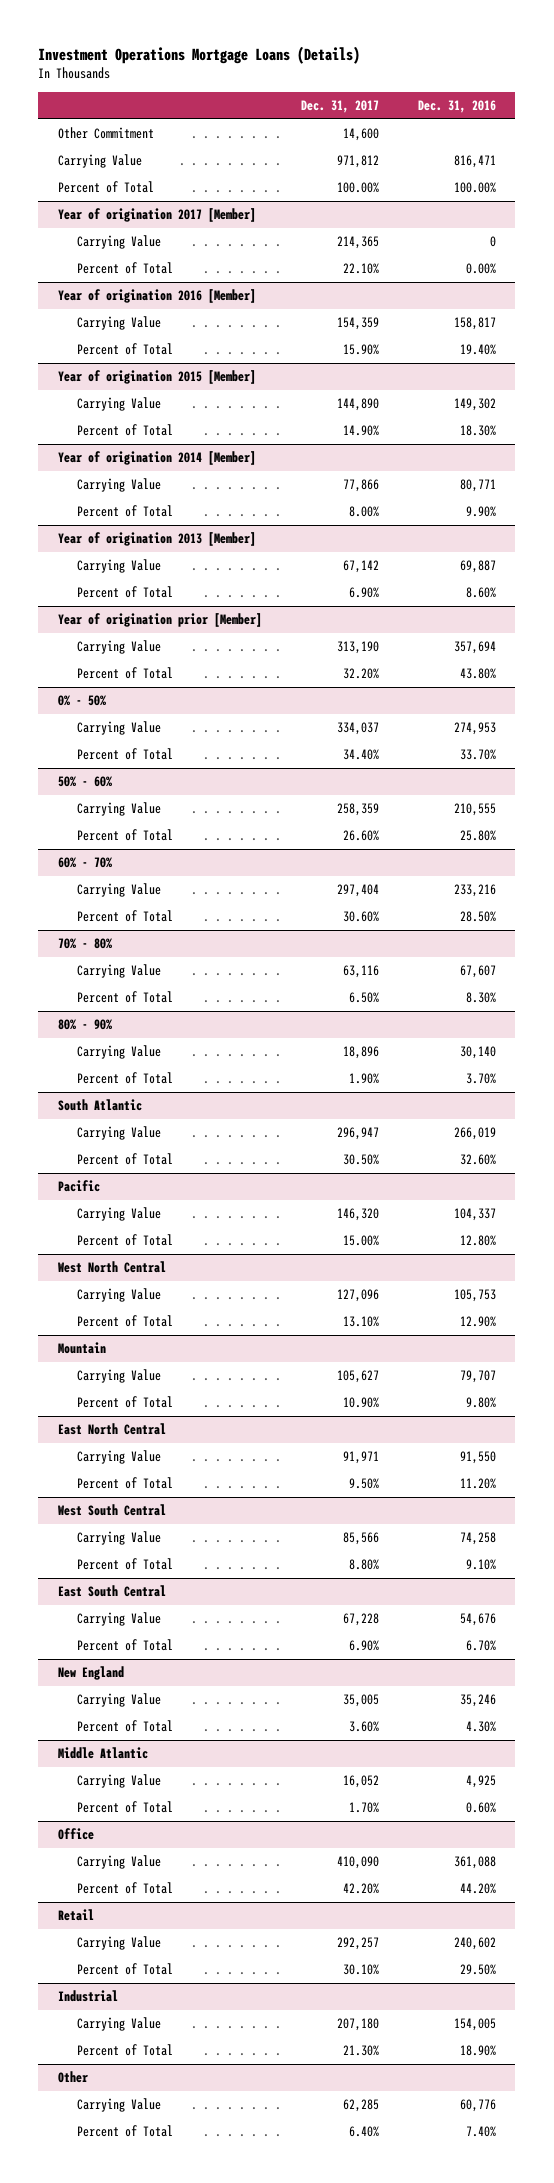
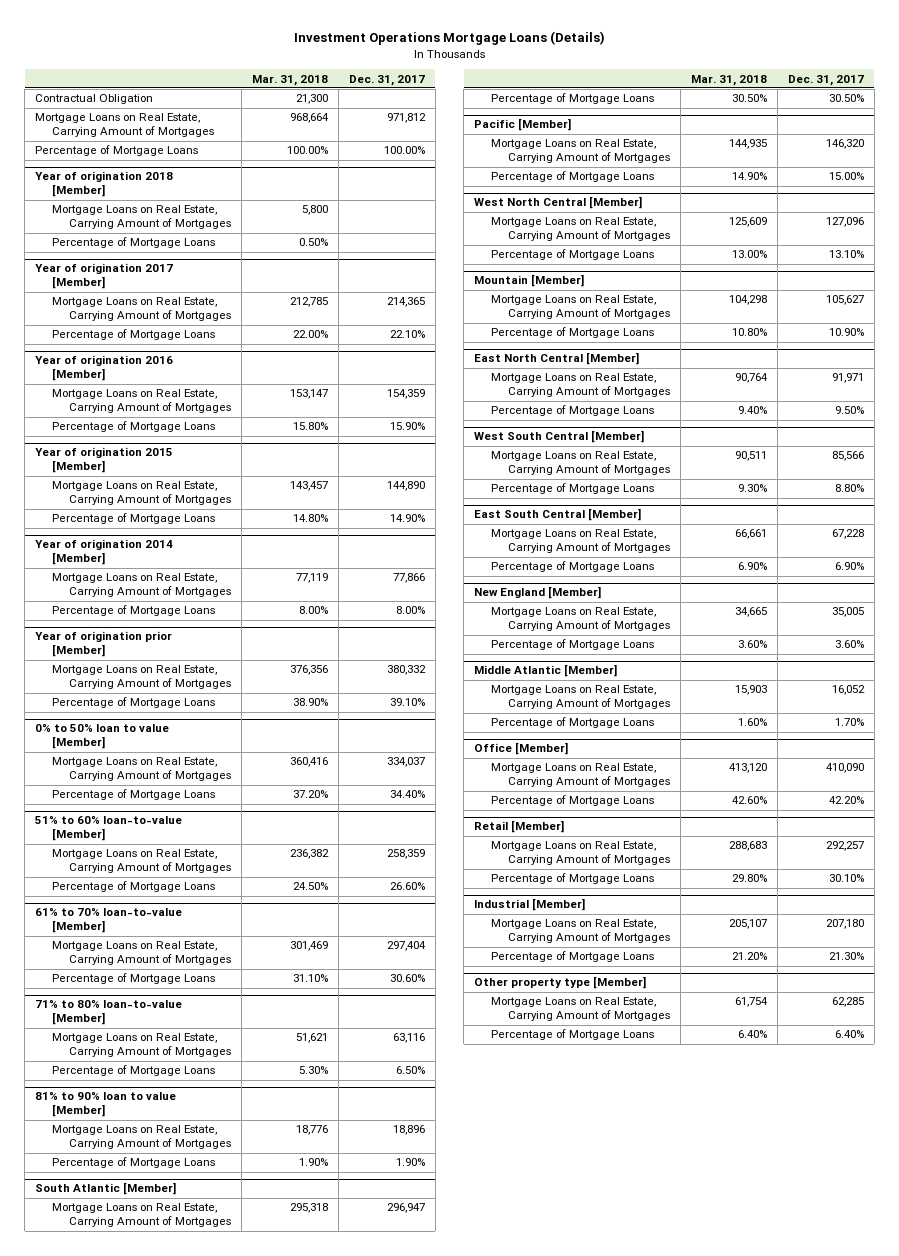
[417,100,496,114] Dec. 31, 2016 -> none
none -> [251,74,328,86] Mar. 31, 2018
[57,127,154,140] Other Commitment -> none
none -> [35,94,154,105] Contractual Obligation
[57,154,142,169] Carrying Value -> [35,113,215,138] Mortgage Loans on Real Estate, Carrying Amount of Mortgages
[57,181,154,194] Percent of Total -> [35,145,199,157] Percentage of Mortgage Loans
none -> [35,171,174,198] Year of origination 2018 [Member]
none -> [52,205,231,230] Mortgage Loans on Real Estate, Carrying Amount of Mortgages
none -> [52,237,216,249] Percentage of Mortgage Loans
[76,235,161,250] Carrying Value -> [52,297,231,322] Mortgage Loans on Real Estate, Carrying Amount of Mortgages
[76,262,173,275] Percent of Total -> [52,329,216,341] Percentage of Mortgage Loans
[76,316,161,331] Carrying Value -> [52,389,231,414] Mortgage Loans on Real Estate, Carrying Amount of Mortgages
[76,343,173,356] Percent of Total -> [52,421,216,433] Percentage of Mortgage Loans
[76,397,161,412] Carrying Value -> [52,481,231,506] Mortgage Loans on Real Estate, Carrying Amount of Mortgages
[76,424,173,437] Percent of Total -> [52,513,216,525] Percentage of Mortgage Loans
[57,532,256,547] Year of origination 2013 [Member] -> none
[76,559,161,574] Carrying Value -> none
[76,586,173,599] Percent of Total -> none
[76,478,161,493] Carrying Value -> [52,573,231,598] Mortgage Loans on Real Estate, Carrying Amount of Mortgages
[76,505,173,518] Percent of Total -> [52,605,216,617] Percentage of Mortgage Loans
[76,640,161,655] Carrying Value -> none
[76,667,173,680] Percent of Total -> none
none -> [52,665,231,690] Mortgage Loans on Real Estate, Carrying Amount of Mortgages
none -> [52,697,216,709] Percentage of Mortgage Loans
[57,695,106,707] 0% - 50% -> [35,724,170,750] 0% to 50% loan to value [Member]
[76,721,161,736] Carrying Value -> [52,757,231,782] Mortgage Loans on Real Estate, Carrying Amount of Mortgages
[76,748,173,761] Percent of Total -> [52,789,216,801] Percentage of Mortgage Loans
[57,776,112,788] 50% - 60% -> [35,816,183,842] 51% to 60% loan-to-value [Member]
[76,802,161,817] Carrying Value -> [52,849,231,874] Mortgage Loans on Real Estate, Carrying Amount of Mortgages
[76,829,173,842] Percent of Total -> [52,881,216,893] Percentage of Mortgage Loans
[57,857,112,869] 60% - 70% -> [35,908,183,934] 61% to 70% loan-to-value [Member]
[76,883,161,898] Carrying Value -> [52,941,231,966] Mortgage Loans on Real Estate, Carrying Amount of Mortgages
[76,910,173,923] Percent of Total -> [52,973,216,985] Percentage of Mortgage Loans
[57,938,112,950] 70% - 80% -> [35,1000,183,1026] 71% to 80% loan-to-value [Member]
[76,964,161,979] Carrying Value -> [52,1033,231,1058] Mortgage Loans on Real Estate, Carrying Amount of Mortgages
[76,991,173,1004] Percent of Total -> [52,1065,216,1077] Percentage of Mortgage Loans
[57,1019,112,1031] 80% - 90% -> [35,1092,177,1118] 81% to 90% loan to value [Member]
[76,1045,161,1060] Carrying Value -> [52,1125,231,1150] Mortgage Loans on Real Estate, Carrying Amount of Mortgages
[76,1072,173,1085] Percent of Total -> [52,1157,216,1169] Percentage of Mortgage Loans
[57,1099,142,1112] South Atlantic -> [35,1182,177,1196] South Atlantic [Member]
[76,1126,161,1141] Carrying Value -> [52,1203,231,1228] Mortgage Loans on Real Estate, Carrying Amount of Mortgages
[76,1153,173,1166] Percent of Total -> [491,93,655,105] Percentage of Mortgage Loans
[57,1180,100,1193] Pacific -> [474,118,572,132] Pacific [Member]
[76,1207,161,1222] Carrying Value -> [491,139,670,164] Mortgage Loans on Real Estate, Carrying Amount of Mortgages
[76,1234,173,1247] Percent of Total -> [491,171,655,183] Percentage of Mortgage Loans
[57,1261,166,1274] West North Central -> [474,196,643,210] West North Central [Member]
[76,1288,161,1303] Carrying Value -> [491,217,670,242] Mortgage Loans on Real Estate, Carrying Amount of Mortgages
[76,1315,173,1328] Percent of Total -> [491,249,655,261] Percentage of Mortgage Loans
[57,1342,106,1355] Mountain -> [474,274,585,288] Mountain [Member]
[76,1369,161,1384] Carrying Value -> [491,295,670,320] Mortgage Loans on Real Estate, Carrying Amount of Mortgages
[76,1396,173,1409] Percent of Total -> [491,327,655,339] Percentage of Mortgage Loans
[57,1423,166,1436] East North Central -> [474,352,640,366] East North Central [Member]
[76,1450,161,1465] Carrying Value -> [491,373,670,398] Mortgage Loans on Real Estate, Carrying Amount of Mortgages
[76,1477,173,1490] Percent of Total -> [491,405,655,417] Percentage of Mortgage Loans
[57,1504,166,1517] West South Central -> [474,430,645,444] West South Central [Member]
[76,1531,161,1546] Carrying Value -> [491,451,670,476] Mortgage Loans on Real Estate, Carrying Amount of Mortgages
[76,1558,173,1571] Percent of Total -> [491,483,655,495] Percentage of Mortgage Loans
[57,1585,166,1598] East South Central -> [474,508,642,522] East South Central [Member]
[76,1612,161,1627] Carrying Value -> [491,529,670,554] Mortgage Loans on Real Estate, Carrying Amount of Mortgages
[76,1639,173,1652] Percent of Total -> [491,561,655,573] Percentage of Mortgage Loans
[57,1666,124,1681] New England -> [474,586,602,600] New England [Member]
[76,1693,161,1708] Carrying Value -> [491,607,670,632] Mortgage Loans on Real Estate, Carrying Amount of Mortgages
[76,1720,173,1733] Percent of Total -> [491,639,655,651] Percentage of Mortgage Loans
[57,1747,148,1760] Middle Atlantic -> [474,664,618,678] Middle Atlantic [Member]
[76,1774,161,1789] Carrying Value -> [491,685,670,710] Mortgage Loans on Real Estate, Carrying Amount of Mortgages
[76,1801,173,1814] Percent of Total -> [491,717,655,729] Percentage of Mortgage Loans
[57,1828,94,1841] Office -> [474,742,569,756] Office [Member]
[76,1855,161,1870] Carrying Value -> [491,763,670,788] Mortgage Loans on Real Estate, Carrying Amount of Mortgages
[76,1882,173,1895] Percent of Total -> [491,795,655,807] Percentage of Mortgage Loans
[57,1909,94,1922] Retail -> [474,820,565,834] Retail [Member]
[76,1936,161,1951] Carrying Value -> [491,841,670,866] Mortgage Loans on Real Estate, Carrying Amount of Mortgages
[76,1963,173,1976] Percent of Total -> [491,873,655,885] Percentage of Mortgage Loans
[57,1990,118,2003] Industrial -> [474,898,586,912] Industrial [Member]
[76,2017,161,2032] Carrying Value -> [491,919,670,944] Mortgage Loans on Real Estate, Carrying Amount of Mortgages
[76,2044,173,2057] Percent of Total -> [491,951,655,963] Percentage of Mortgage Loans
[57,2071,88,2084] Other -> [474,976,647,990] Other property type [Member]
[76,2098,161,2113] Carrying Value -> [491,997,670,1022] Mortgage Loans on Real Estate, Carrying Amount of Mortgages
[76,2125,173,2138] Percent of Total -> [491,1029,655,1041] Percentage of Mortgage Loans

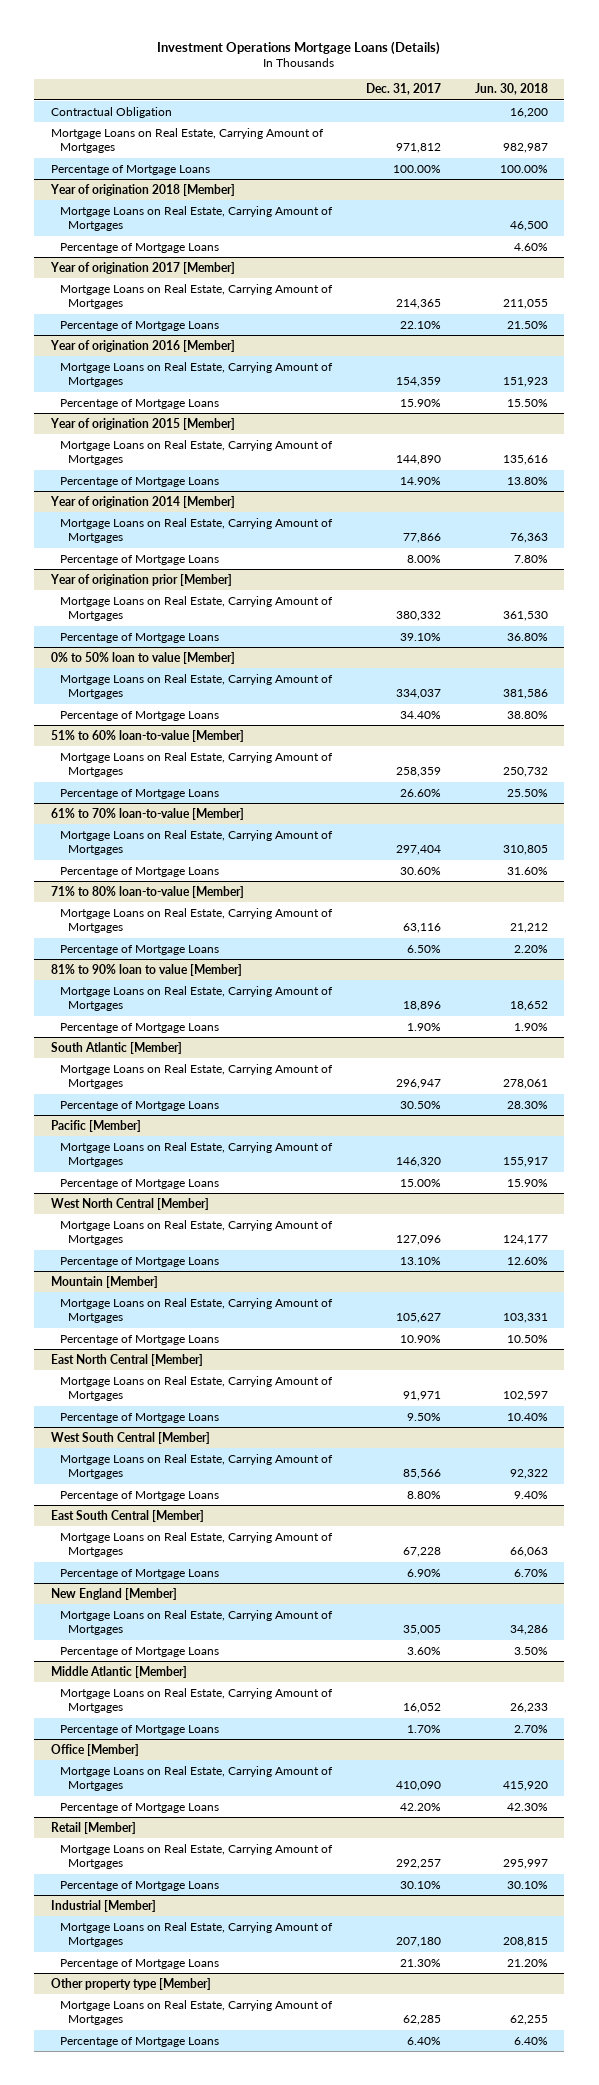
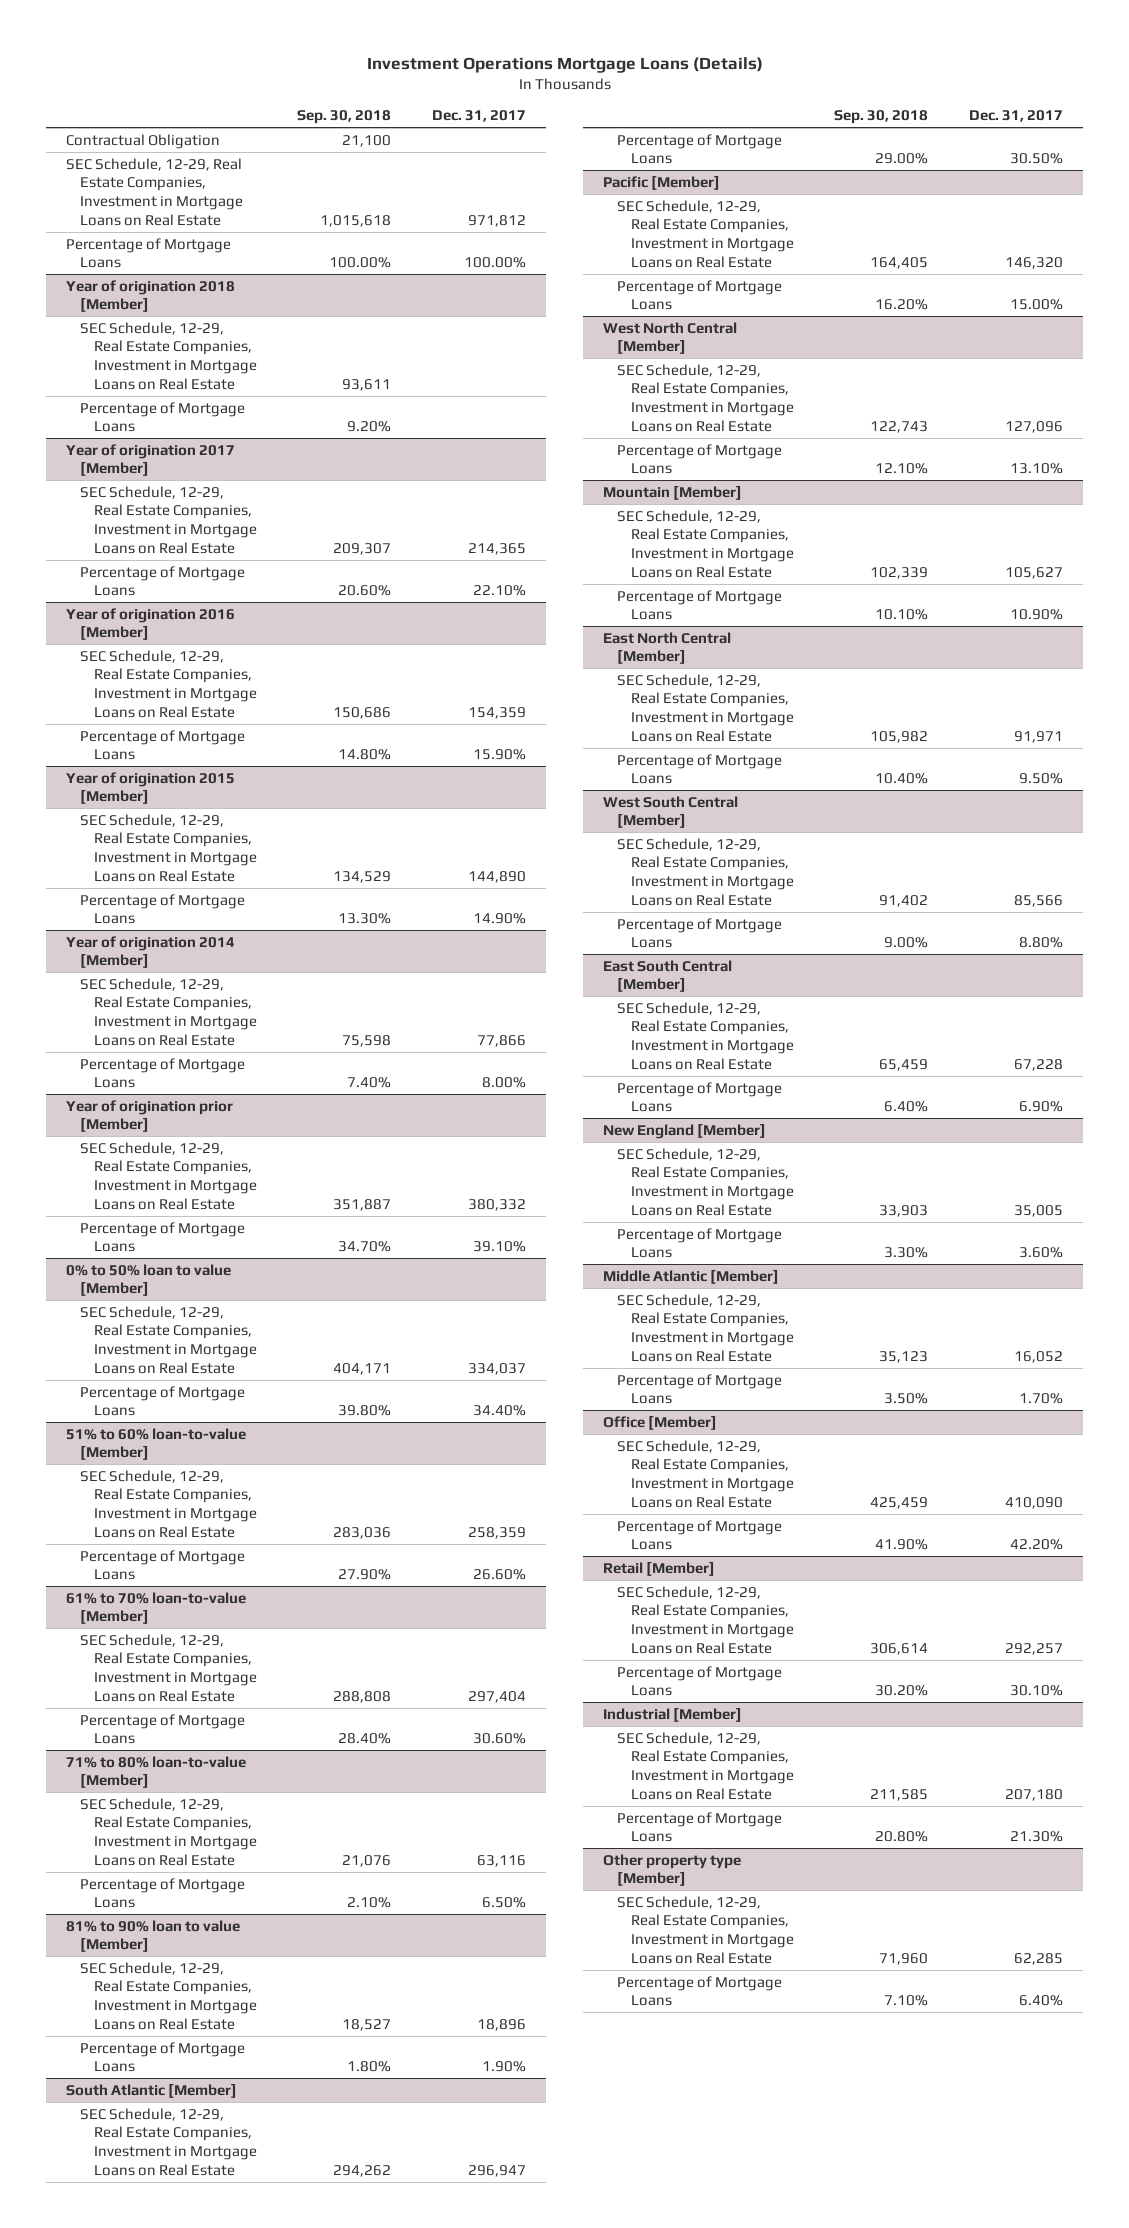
[474,83,548,96] Jun. 30, 2018 -> none
none -> [297,110,392,125] Sep. 30, 2018
[51,127,325,154] Mortgage Loans on Real Estate, Carrying Amount of Mortgages -> [65,157,243,226] SEC Schedule, 12-29, Real Estate Companies, Investment in Mortgage Loans on Real Estate
[59,205,333,232] Mortgage Loans on Real Estate, Carrying Amount of Mortgages -> none
none -> [79,321,257,390] SEC Schedule, 12-29, Real Estate Companies, Investment in Mortgage Loans on Real Estate
[59,283,333,310] Mortgage Loans on Real Estate, Carrying Amount of Mortgages -> [79,485,257,554] SEC Schedule, 12-29, Real Estate Companies, Investment in Mortgage Loans on Real Estate
[59,361,333,388] Mortgage Loans on Real Estate, Carrying Amount of Mortgages -> [79,649,257,718] SEC Schedule, 12-29, Real Estate Companies, Investment in Mortgage Loans on Real Estate
[59,439,333,466] Mortgage Loans on Real Estate, Carrying Amount of Mortgages -> [79,813,257,882] SEC Schedule, 12-29, Real Estate Companies, Investment in Mortgage Loans on Real Estate
[59,517,333,544] Mortgage Loans on Real Estate, Carrying Amount of Mortgages -> [79,977,257,1046] SEC Schedule, 12-29, Real Estate Companies, Investment in Mortgage Loans on Real Estate
[59,595,333,622] Mortgage Loans on Real Estate, Carrying Amount of Mortgages -> [79,1141,257,1210] SEC Schedule, 12-29, Real Estate Companies, Investment in Mortgage Loans on Real Estate
[59,673,333,700] Mortgage Loans on Real Estate, Carrying Amount of Mortgages -> [79,1305,257,1374] SEC Schedule, 12-29, Real Estate Companies, Investment in Mortgage Loans on Real Estate
[59,751,333,778] Mortgage Loans on Real Estate, Carrying Amount of Mortgages -> [79,1469,257,1538] SEC Schedule, 12-29, Real Estate Companies, Investment in Mortgage Loans on Real Estate
[59,829,333,856] Mortgage Loans on Real Estate, Carrying Amount of Mortgages -> [79,1633,257,1702] SEC Schedule, 12-29, Real Estate Companies, Investment in Mortgage Loans on Real Estate
[59,907,333,934] Mortgage Loans on Real Estate, Carrying Amount of Mortgages -> [79,1797,257,1866] SEC Schedule, 12-29, Real Estate Companies, Investment in Mortgage Loans on Real Estate
[59,985,333,1012] Mortgage Loans on Real Estate, Carrying Amount of Mortgages -> [79,1961,257,2030] SEC Schedule, 12-29, Real Estate Companies, Investment in Mortgage Loans on Real Estate
[59,1063,333,1090] Mortgage Loans on Real Estate, Carrying Amount of Mortgages -> [79,2107,257,2176] SEC Schedule, 12-29, Real Estate Companies, Investment in Mortgage Loans on Real Estate
[59,1141,333,1168] Mortgage Loans on Real Estate, Carrying Amount of Mortgages -> [617,199,794,268] SEC Schedule, 12-29, Real Estate Companies, Investment in Mortgage Loans on Real Estate
[59,1219,333,1246] Mortgage Loans on Real Estate, Carrying Amount of Mortgages -> [617,363,794,432] SEC Schedule, 12-29, Real Estate Companies, Investment in Mortgage Loans on Real Estate
[59,1297,333,1324] Mortgage Loans on Real Estate, Carrying Amount of Mortgages -> [617,509,794,578] SEC Schedule, 12-29, Real Estate Companies, Investment in Mortgage Loans on Real Estate
[59,1375,333,1402] Mortgage Loans on Real Estate, Carrying Amount of Mortgages -> [617,673,794,742] SEC Schedule, 12-29, Real Estate Companies, Investment in Mortgage Loans on Real Estate
[59,1453,333,1480] Mortgage Loans on Real Estate, Carrying Amount of Mortgages -> [617,837,794,906] SEC Schedule, 12-29, Real Estate Companies, Investment in Mortgage Loans on Real Estate
[59,1531,333,1558] Mortgage Loans on Real Estate, Carrying Amount of Mortgages -> [617,1001,794,1070] SEC Schedule, 12-29, Real Estate Companies, Investment in Mortgage Loans on Real Estate
[59,1609,333,1636] Mortgage Loans on Real Estate, Carrying Amount of Mortgages -> [617,1147,794,1216] SEC Schedule, 12-29, Real Estate Companies, Investment in Mortgage Loans on Real Estate
[59,1687,333,1714] Mortgage Loans on Real Estate, Carrying Amount of Mortgages -> [617,1293,794,1362] SEC Schedule, 12-29, Real Estate Companies, Investment in Mortgage Loans on Real Estate
[59,1765,333,1792] Mortgage Loans on Real Estate, Carrying Amount of Mortgages -> [617,1439,794,1508] SEC Schedule, 12-29, Real Estate Companies, Investment in Mortgage Loans on Real Estate
[59,1843,333,1870] Mortgage Loans on Real Estate, Carrying Amount of Mortgages -> [617,1585,794,1654] SEC Schedule, 12-29, Real Estate Companies, Investment in Mortgage Loans on Real Estate
[59,1921,333,1948] Mortgage Loans on Real Estate, Carrying Amount of Mortgages -> [617,1731,794,1800] SEC Schedule, 12-29, Real Estate Companies, Investment in Mortgage Loans on Real Estate
[59,1999,333,2026] Mortgage Loans on Real Estate, Carrying Amount of Mortgages -> [617,1895,794,1964] SEC Schedule, 12-29, Real Estate Companies, Investment in Mortgage Loans on Real Estate

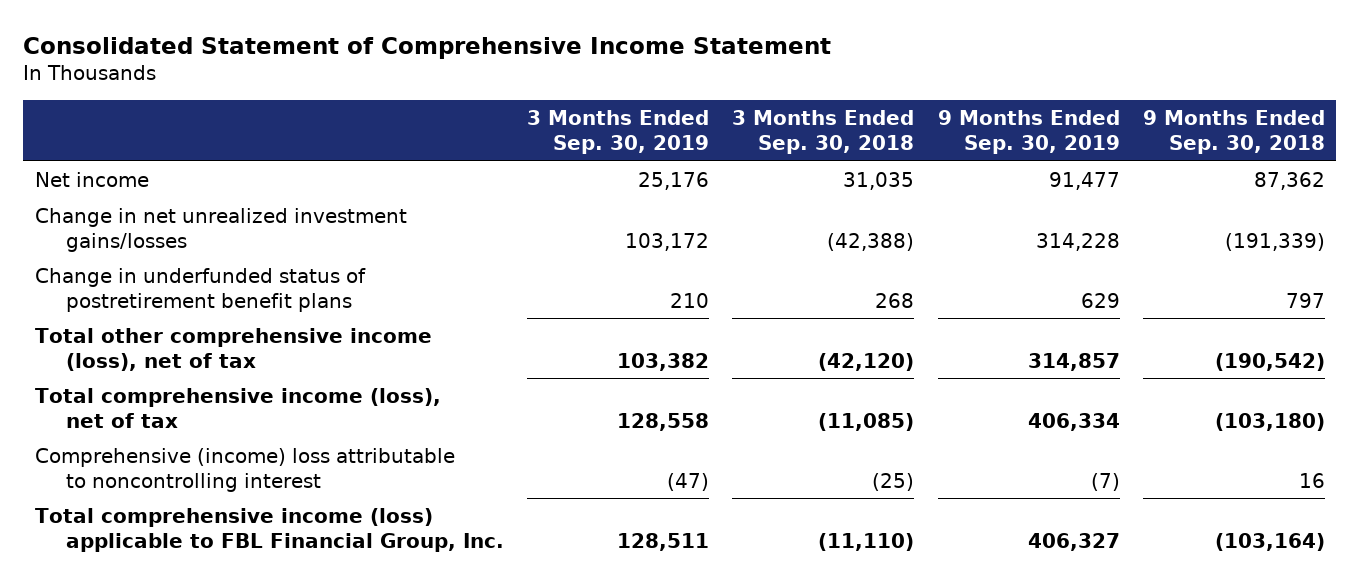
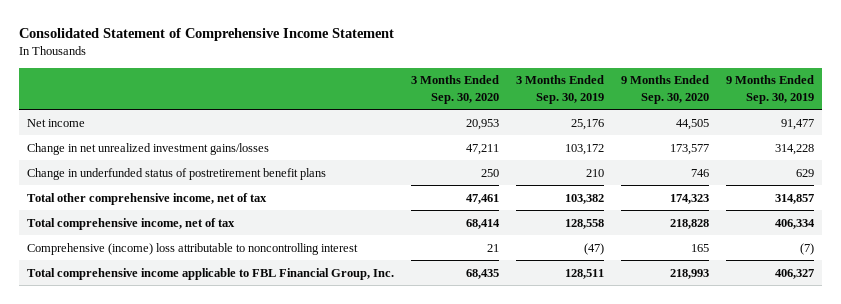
[732,110,915,154] 3 Months Ended Sep. 30, 2018 -> none
[1142,110,1325,154] 9 Months Ended Sep. 30, 2018 -> none
none -> [411,75,500,104] 3 Months Ended Sep. 30, 2020
none -> [620,75,709,104] 9 Months Ended Sep. 30, 2020
[35,328,433,371] Total other comprehensive income (loss), net of tax -> [27,192,268,205] Total other comprehensive income, net of tax
[35,388,442,428] Total comprehensive income (loss), net of tax -> [27,217,236,230] Total comprehensive income, net of tax
[35,508,504,552] Total comprehensive income (loss) applicable to FBL Financial Group, Inc. -> [27,267,395,280] Total comprehensive income applicable to FBL Financial Group, Inc.

